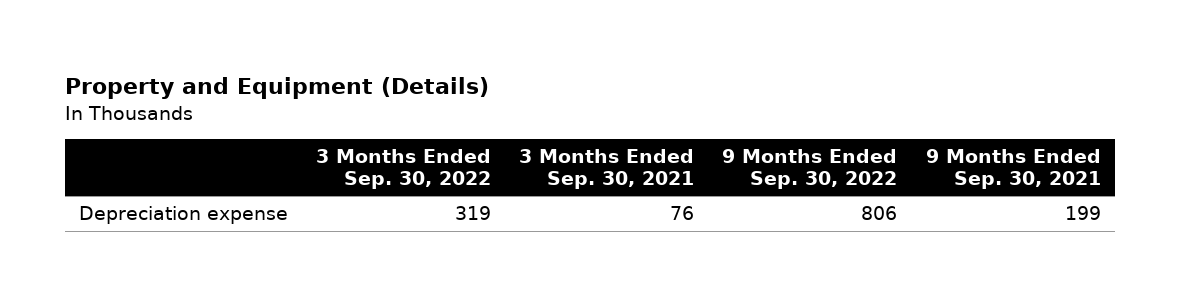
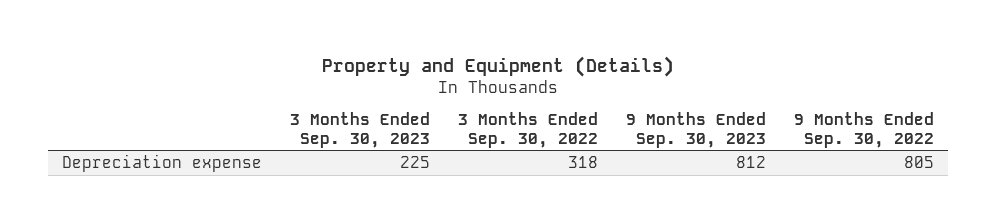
[519,148,695,189] 3 Months Ended Sep. 30, 2021 -> none
[925,148,1101,189] 9 Months Ended Sep. 30, 2021 -> none
none -> [289,112,430,148] 3 Months Ended Sep. 30, 2023
none -> [626,112,767,148] 9 Months Ended Sep. 30, 2023
[455,206,492,221] 319 -> [567,156,598,169] 318
[861,206,898,221] 806 -> [904,156,935,169] 805

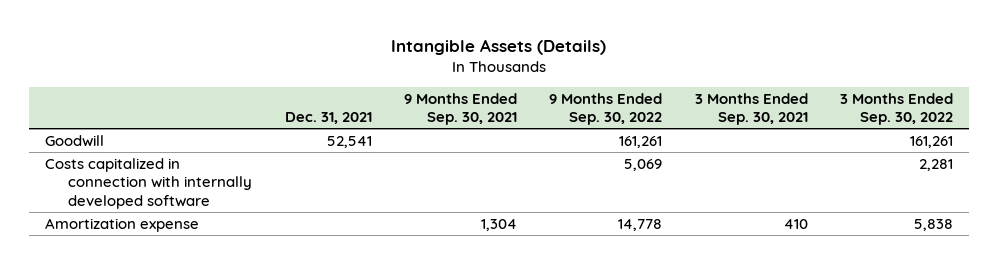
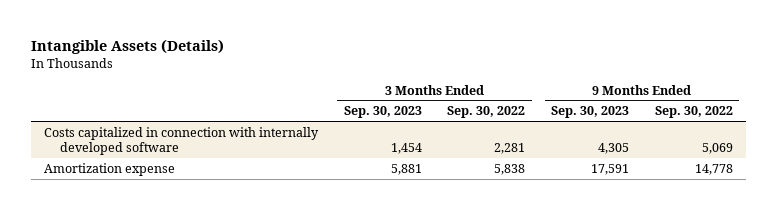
[284,112,372,125] Dec. 31, 2021 -> none
[403,92,517,126] 9 Months Ended Sep. 30, 2021 -> none
[694,92,808,126] 3 Months Ended Sep. 30, 2021 -> none
none -> [343,106,422,119] Sep. 30, 2023
none -> [551,106,630,119] Sep. 30, 2023
[45,134,105,147] Goodwill -> none

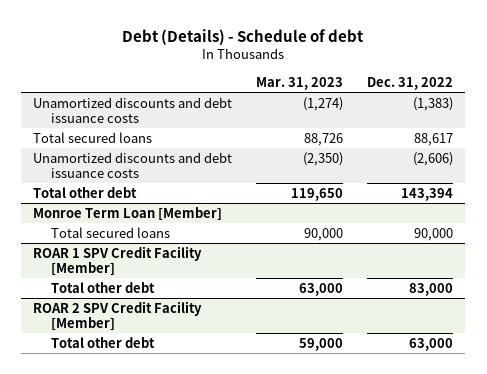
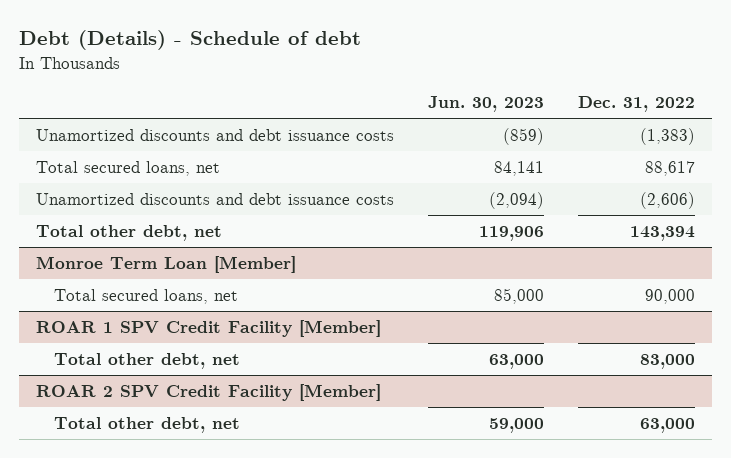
[256,77,344,91] Mar. 31, 2023 -> none
none -> [427,95,544,112] Jun. 30, 2023
[33,131,153,143] Total secured loans -> [35,161,220,177] Total secured loans, net
[33,186,138,198] Total other debt -> [35,225,222,242] Total other debt, net
[50,226,170,238] Total secured loans -> [53,289,238,305] Total secured loans, net
[50,281,155,293] Total other debt -> [53,353,240,370] Total other debt, net
[50,336,155,348] Total other debt -> [53,417,240,434] Total other debt, net

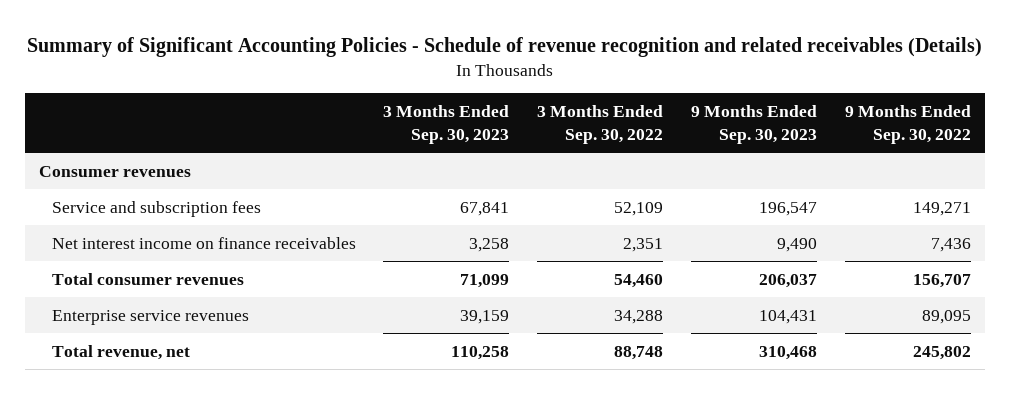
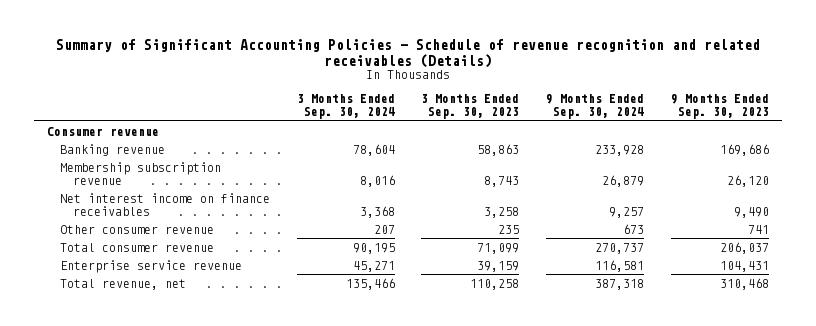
[537,105,664,144] 3 Months Ended Sep. 30, 2022 -> none
[845,105,972,144] 9 Months Ended Sep. 30, 2022 -> none
none -> [296,94,395,120] 3 Months Ended Sep. 30, 2024
none -> [546,94,645,120] 9 Months Ended Sep. 30, 2024
[51,200,261,217] Service and subscription fees -> none
[38,165,191,177] Consumer revenues -> [47,126,160,136] Consumer revenue
none -> [59,143,165,156] Banking revenue
none -> [59,161,221,185] Membership subscription revenue
none -> [59,224,214,234] Other consumer revenue
[51,272,244,285] Total consumer revenues -> [59,242,214,252] Total consumer revenue
[51,309,249,325] Enterprise service revenues -> [59,259,242,273] Enterprise service revenue

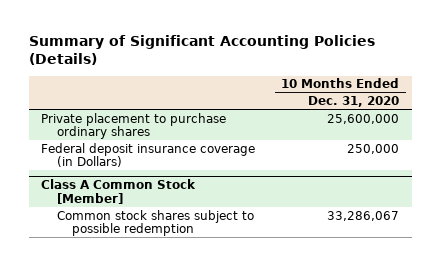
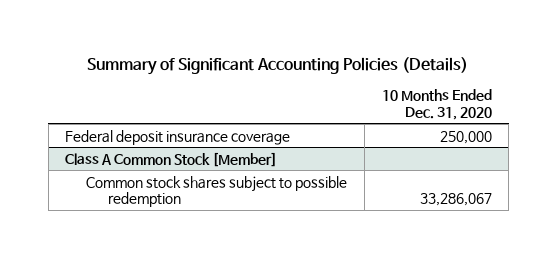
[41,112,227,140] Private placement to purchase ordinary shares -> none
[41,142,256,168] Federal deposit insurance coverage (in Dollars) -> [65,129,291,145] Federal deposit insurance coverage

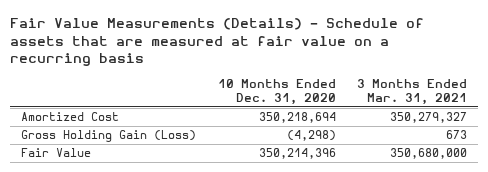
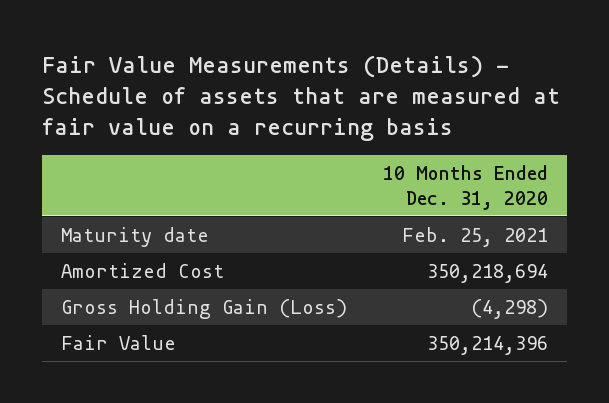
[357,78,468,106] 3 Months Ended Mar. 31, 2021 -> none
none -> [60,226,209,247] Maturity date

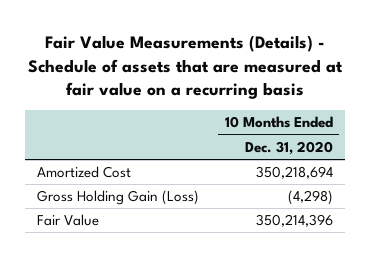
[60,226,209,247] Maturity date -> none

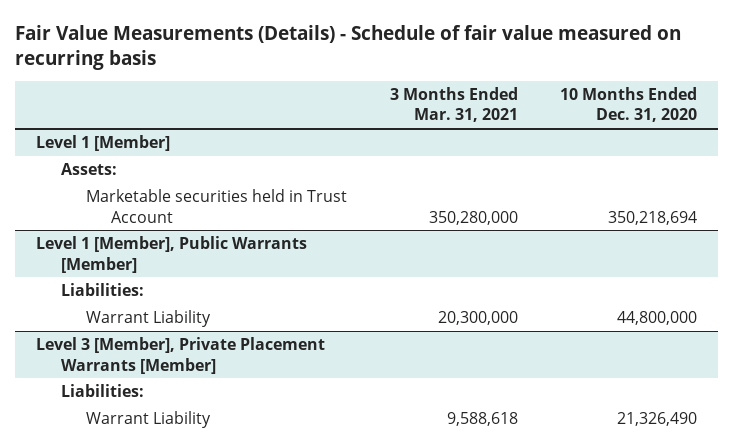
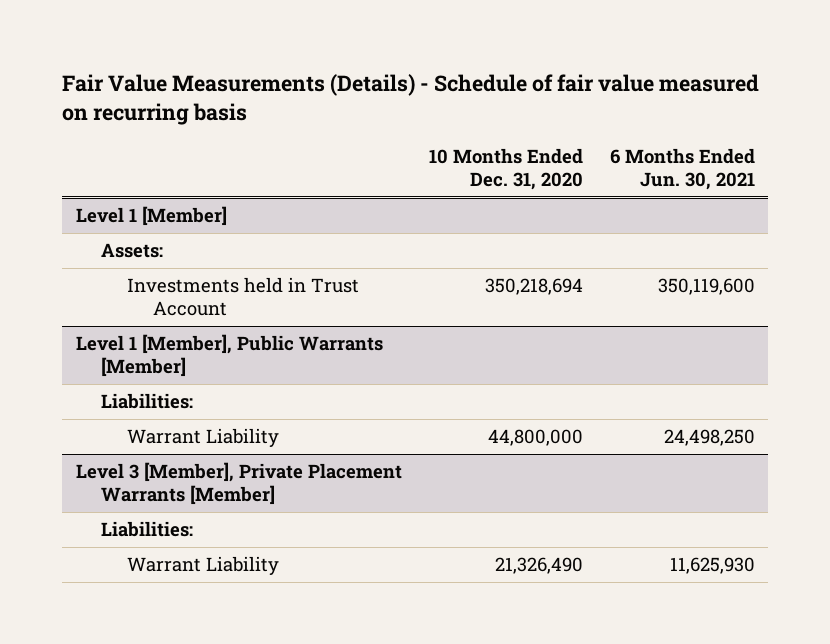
[389,86,518,123] 3 Months Ended Mar. 31, 2021 -> none
none -> [609,147,755,190] 6 Months Ended Jun. 30, 2021
[86,188,348,223] Marketable securities held in Trust Account -> [127,277,360,317] Investments held in Trust Account

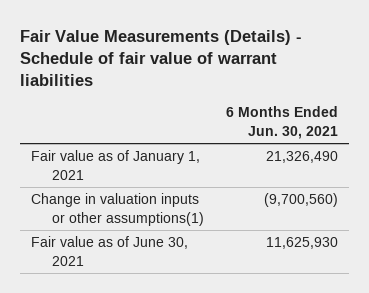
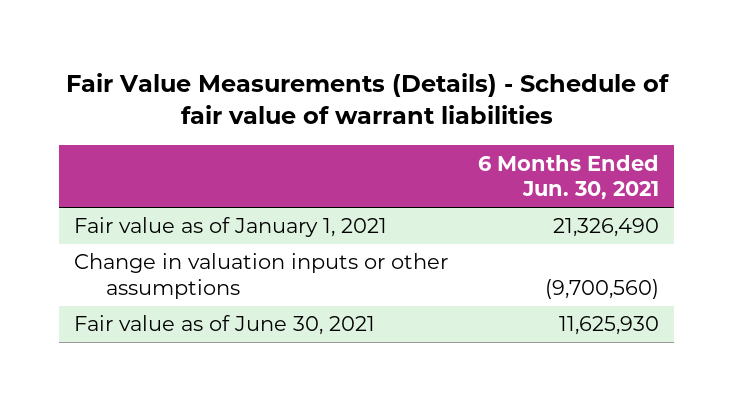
[30,193,204,226] Change in valuation inputs or other assumptions(1) -> [74,253,449,300] Change in valuation inputs or other assumptions

